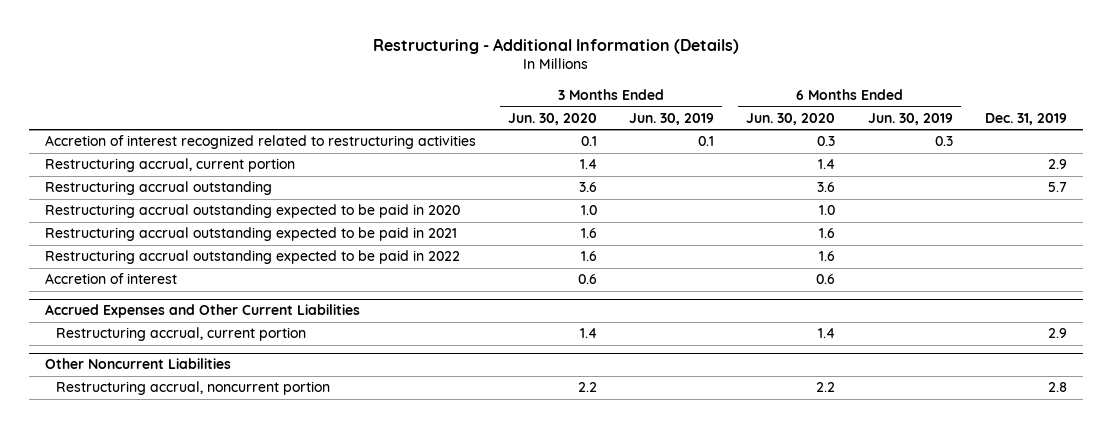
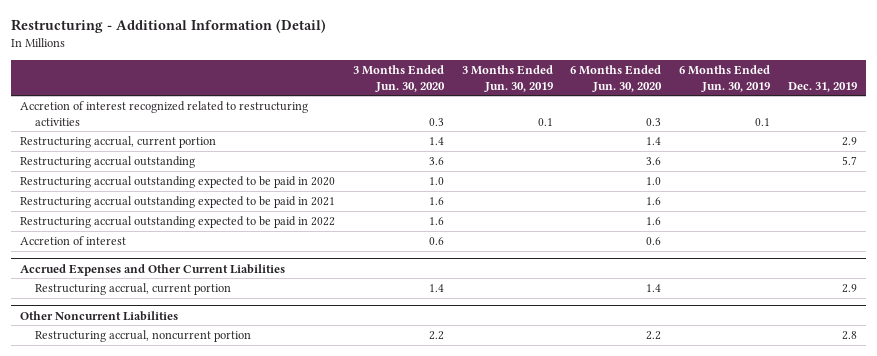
[372,37,739,54] Restructuring - Additional Information (Details) -> [10,19,326,34] Restructuring - Additional Information (Detail)
[581,136,598,147] 0.1 -> [428,117,444,126] 0.3
[934,136,953,147] 0.3 -> [755,117,771,126] 0.1

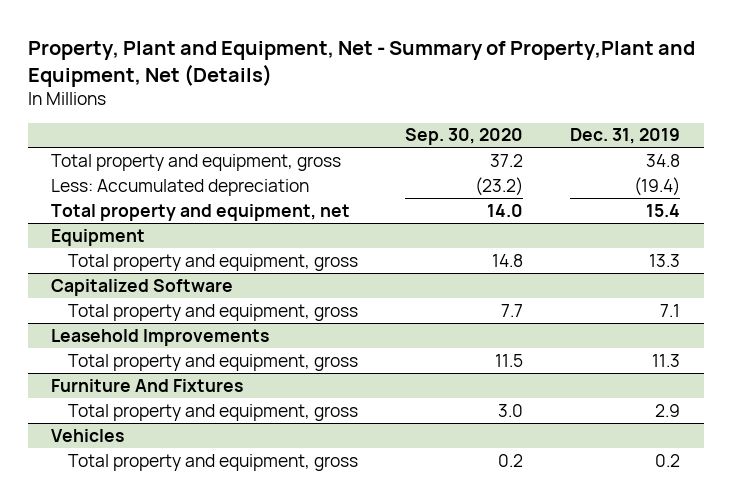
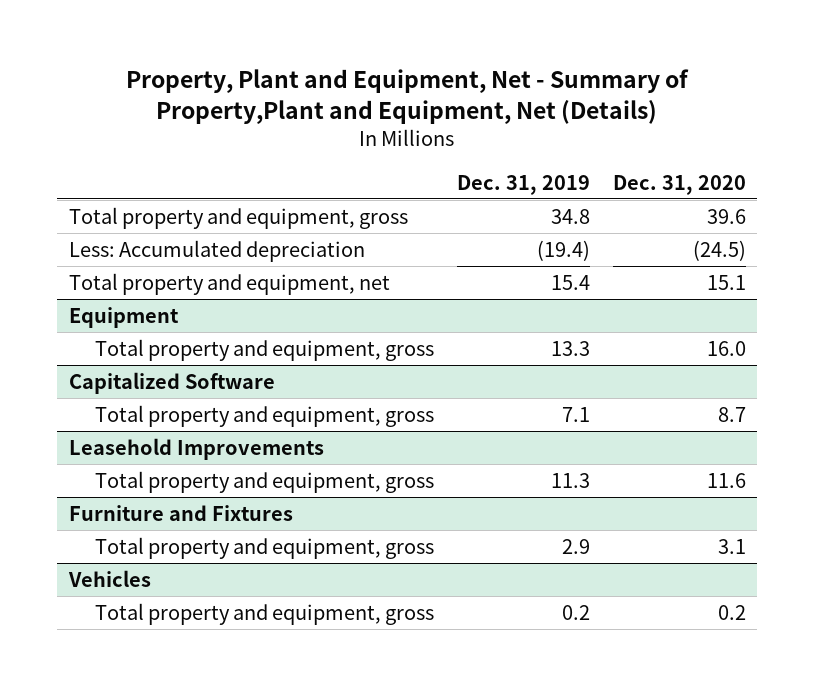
[405,128,524,146] Sep. 30, 2020 -> none
none -> [612,174,746,195] Dec. 31, 2020
[51,378,244,392] Furniture And Fixtures -> [68,504,293,521] Furniture and Fixtures

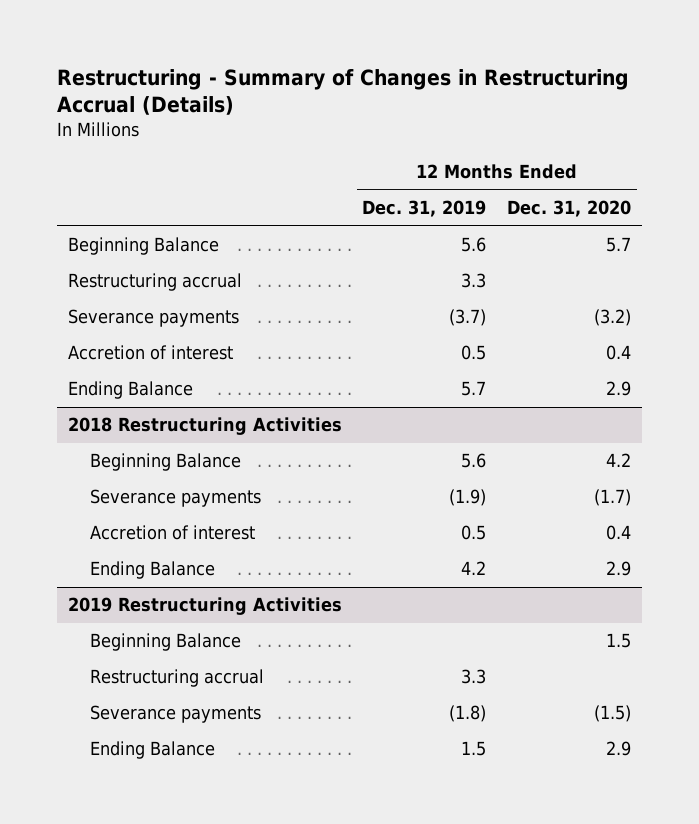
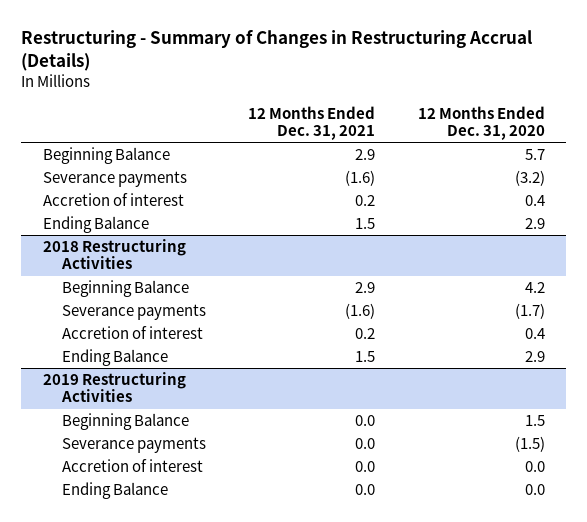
[362,200,487,218] Dec. 31, 2019 -> none
none -> [248,105,376,141] 12 Months Ended Dec. 31, 2021
[67,273,242,292] Restructuring accrual -> none
[90,669,265,688] Restructuring accrual -> none
none -> [61,458,203,472] Accretion of interest
[606,741,632,757] 2.9 -> [524,483,545,495] 0.0

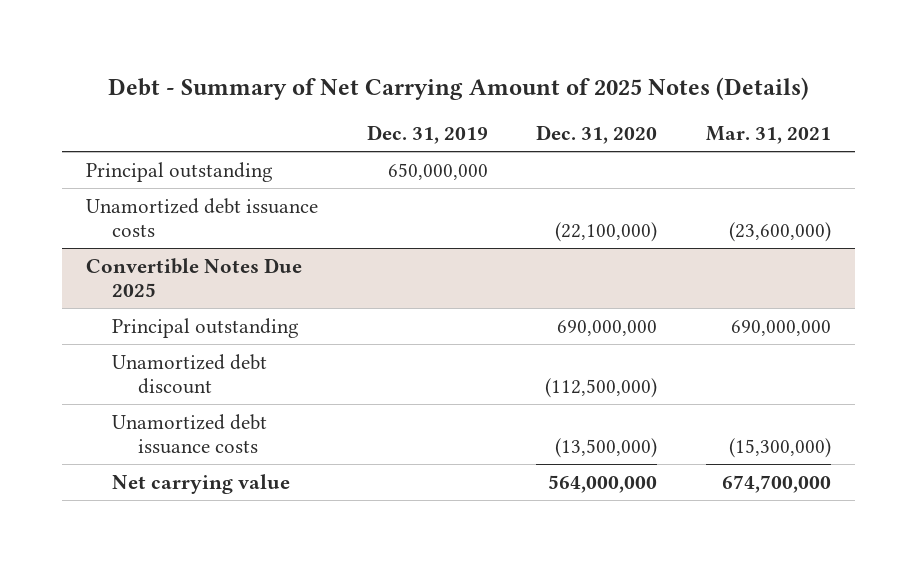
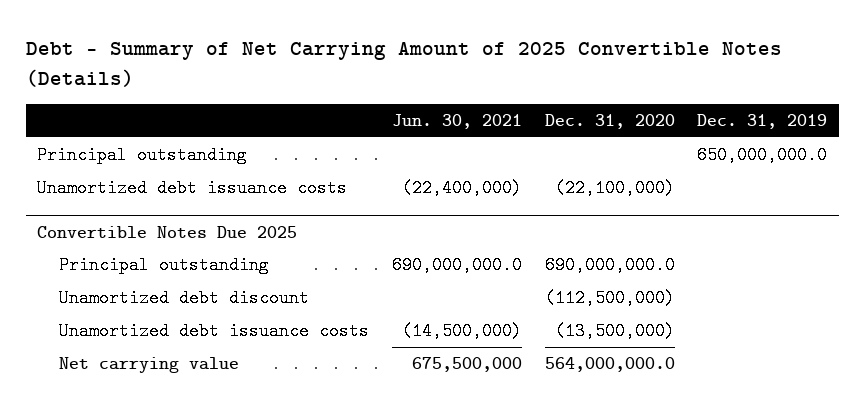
[107,76,809,100] Debt - Summary of Net Carrying Amount of 2025 Notes (Details) -> [25,42,782,87] Debt - Summary of Net Carrying Amount of 2025 Convertible Notes (Details)
[705,126,831,145] Mar. 31, 2021 -> none
none -> [391,114,522,130] Jun. 30, 2021
[387,162,488,180] 650,000,000 -> [697,146,828,165] 650,000,000.0
[557,319,658,336] 690,000,000 -> [544,256,675,275] 690,000,000.0
[548,474,658,493] 564,000,000 -> [544,357,675,373] 564,000,000.0

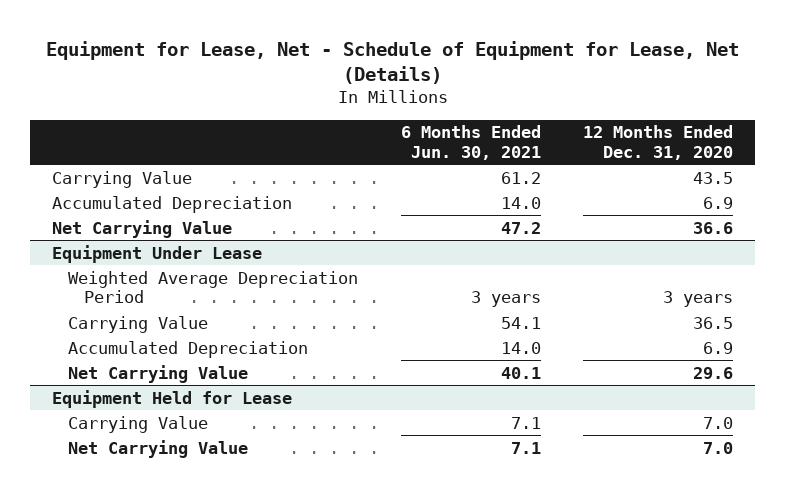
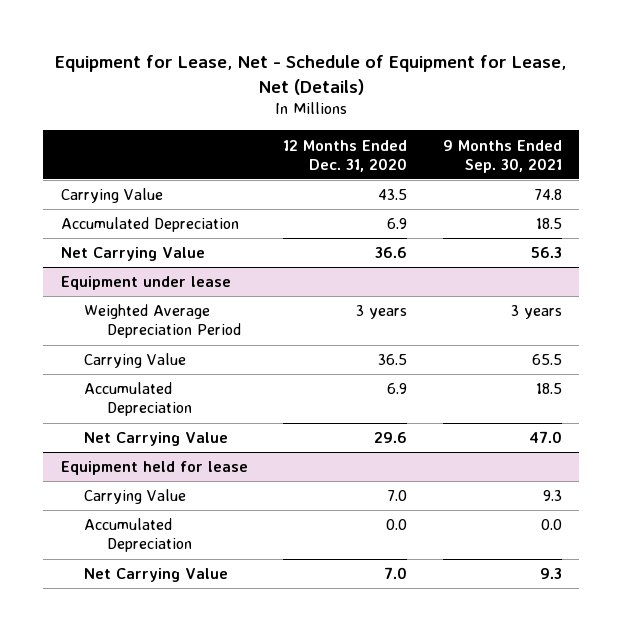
[400,125,541,160] 6 Months Ended Jun. 30, 2021 -> none
none -> [442,139,562,173] 9 Months Ended Sep. 30, 2021
[51,244,262,263] Equipment Under Lease -> [60,276,231,291] Equipment under lease
[51,389,292,408] Equipment Held for Lease -> [60,461,248,476] Equipment held for lease
none -> [83,518,193,553] Accumulated Depreciation

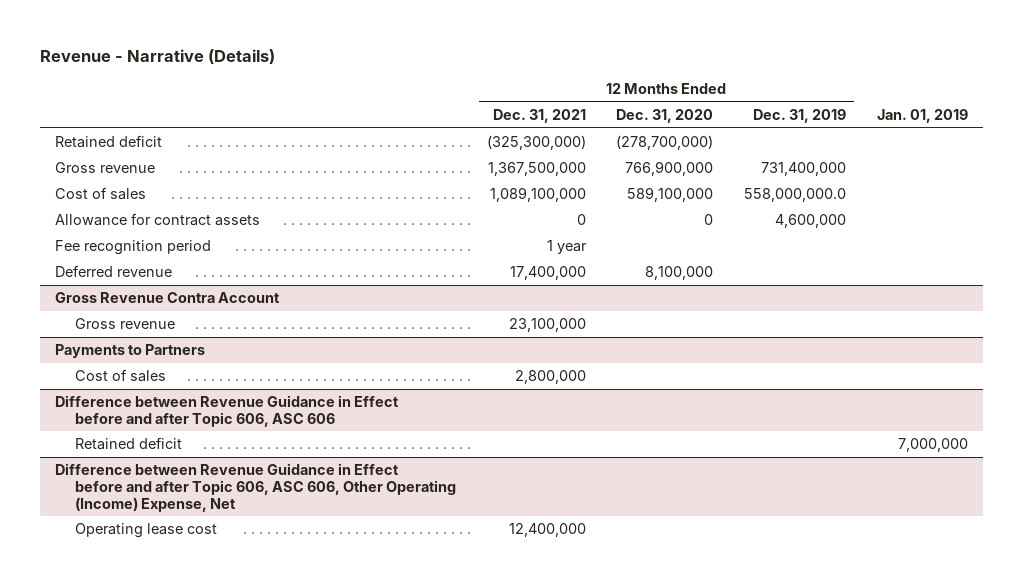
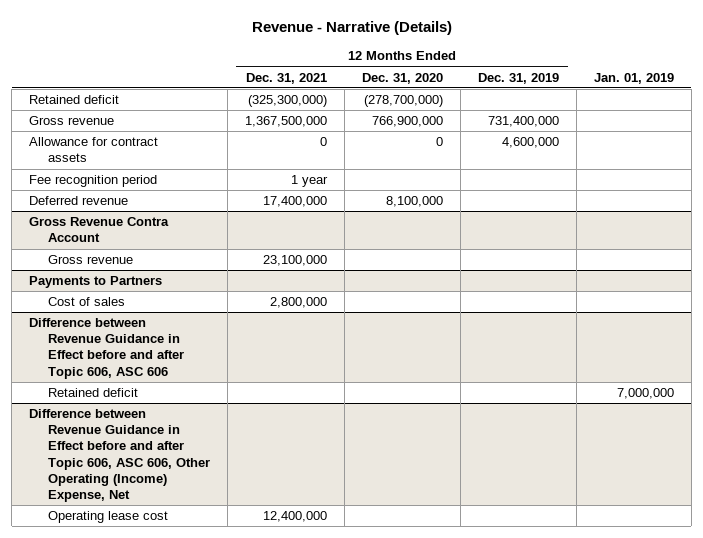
[55,187,147,201] Cost of sales -> none

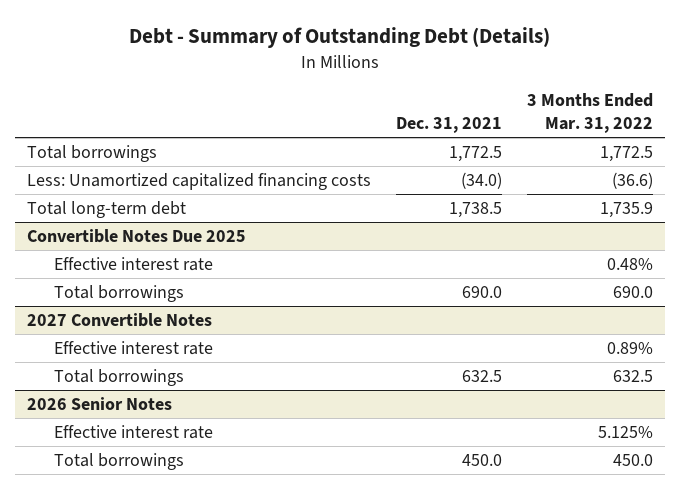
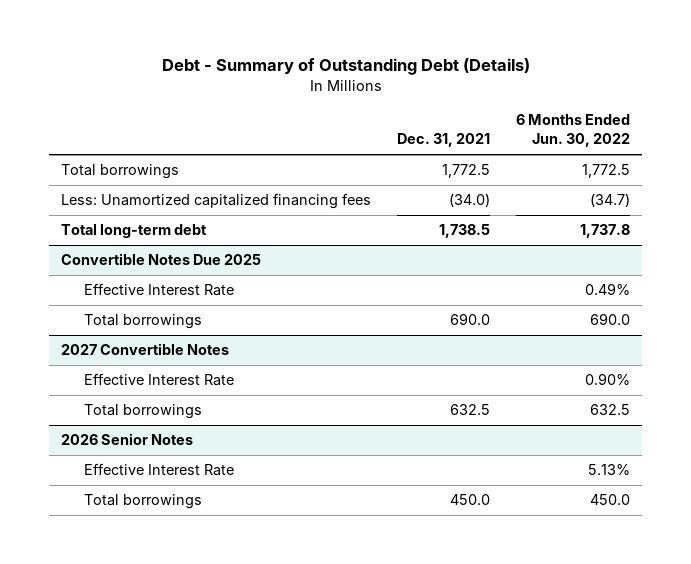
[526,92,653,134] 3 Months Ended Mar. 31, 2022 -> none
none -> [515,114,630,148] 6 Months Ended Jun. 30, 2022
[27,172,372,190] Less: Unamortized capitalized financing costs -> [61,193,372,210] Less: Unamortized capitalized financing fees
[53,256,213,271] Effective interest rate -> [83,283,234,297] Effective Interest Rate
[53,340,213,355] Effective interest rate -> [83,373,234,387] Effective Interest Rate
[53,424,213,439] Effective interest rate -> [83,463,234,477] Effective Interest Rate

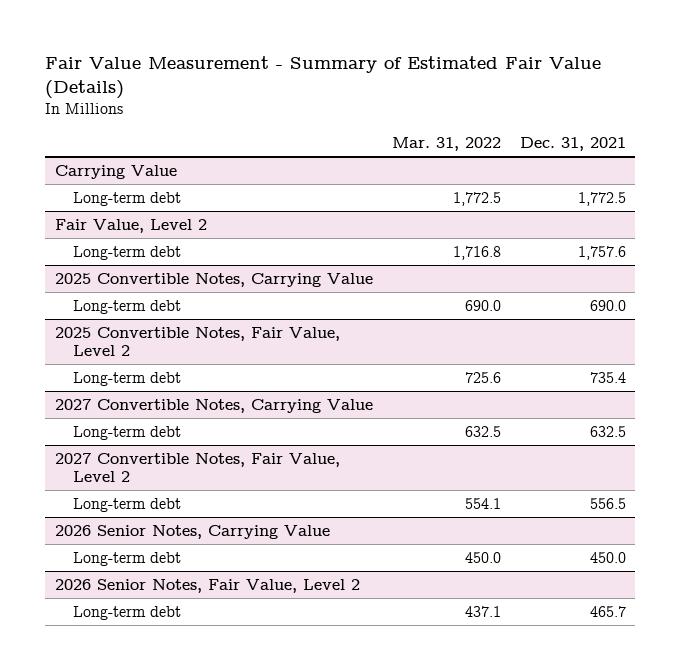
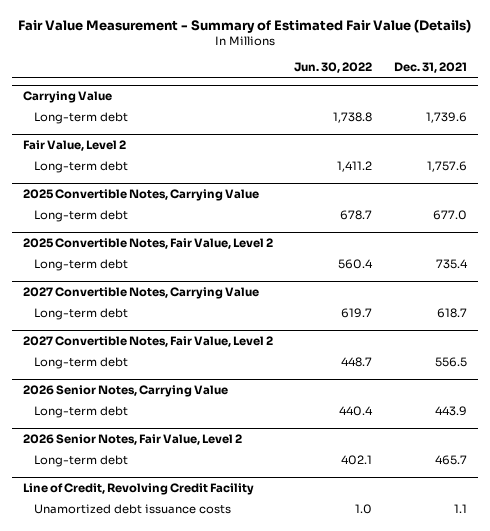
[391,137,501,152] Mar. 31, 2022 -> none
none -> [294,62,373,74] Jun. 30, 2022
[577,191,626,206] 1,772.5 -> [426,111,468,123] 1,739.6
[589,299,626,311] 690.0 -> [433,209,468,220] 677.0
[589,425,626,437] 632.5 -> [437,307,468,318] 618.7
[589,551,626,563] 450.0 -> [435,405,468,416] 443.9
none -> [22,482,254,495] Line of Credit, Revolving Credit Facility
none -> [33,503,231,514] Unamortized debt issuance costs

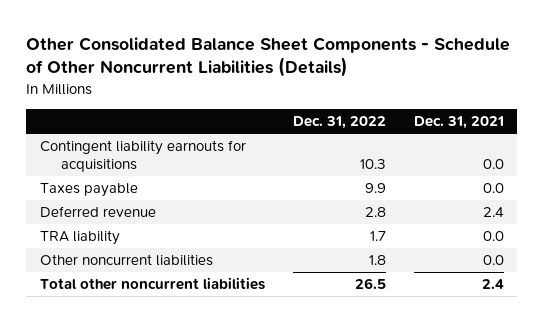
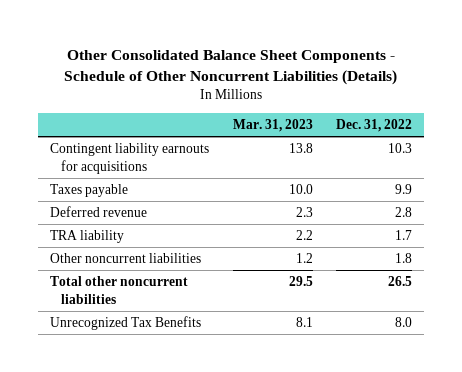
[413,116,504,130] Dec. 31, 2021 -> none
none -> [232,119,313,133] Mar. 31, 2023
none -> [50,316,202,331] Unrecognized Tax Benefits

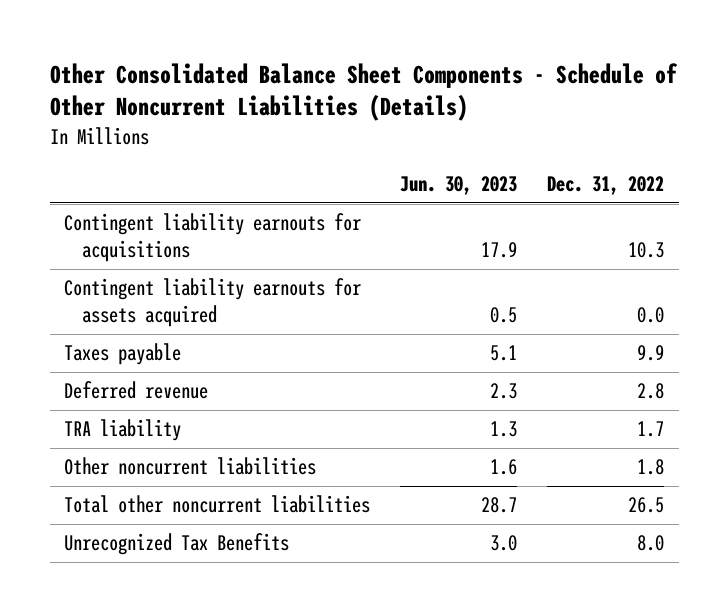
[232,119,313,133] Mar. 31, 2023 -> none
none -> [400,176,518,196] Jun. 30, 2023
none -> [64,278,362,328] Contingent liability earnouts for assets acquired

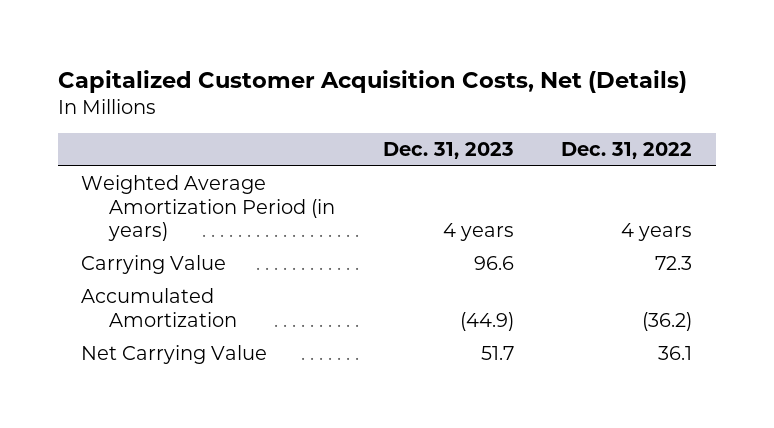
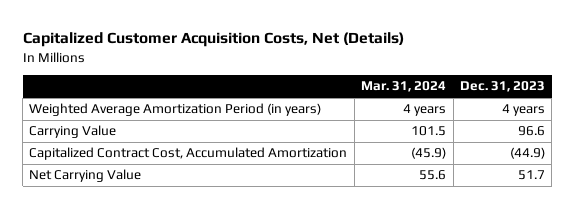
[561,142,693,160] Dec. 31, 2022 -> none
none -> [361,81,447,93] Mar. 31, 2024
[81,288,238,327] Accumulated Amortization -> [29,147,348,161] Capitalized Contract Cost, Accumulated Amortization

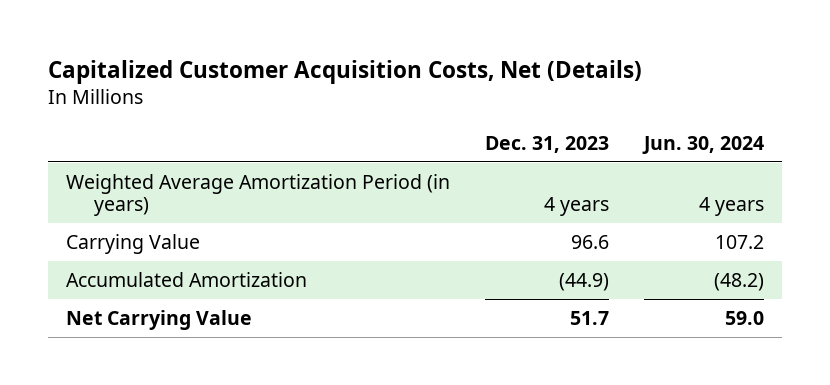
[361,81,447,93] Mar. 31, 2024 -> none
none -> [642,135,765,154] Jun. 30, 2024
[29,147,348,161] Capitalized Contract Cost, Accumulated Amortization -> [65,271,307,287] Accumulated Amortization

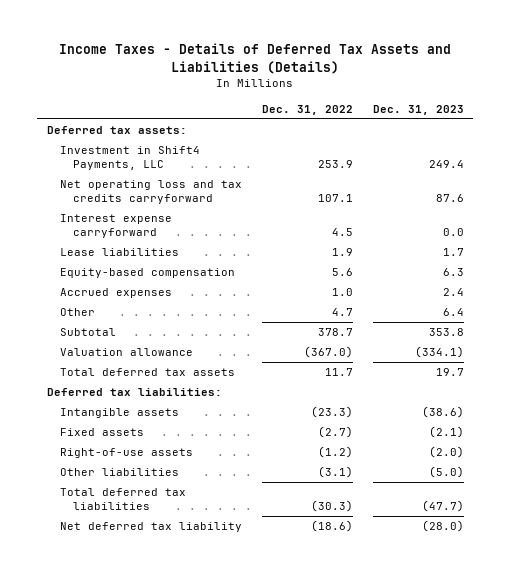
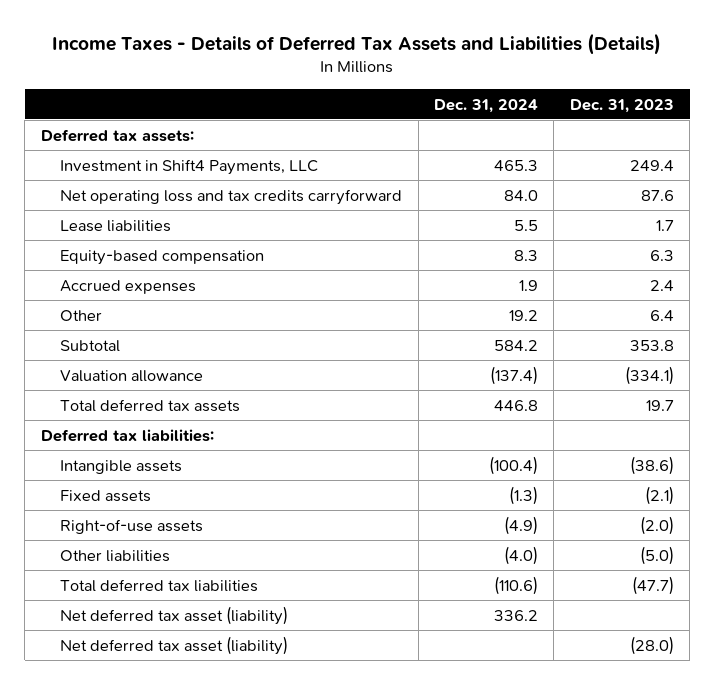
[261,104,353,115] Dec. 31, 2022 -> none
none -> [434,98,539,113] Dec. 31, 2024
[59,214,172,238] Interest expense carryforward -> none
none -> [60,605,289,625] Net deferred tax asset (liability)
[59,522,242,533] Net deferred tax liability -> [60,635,289,655] Net deferred tax asset (liability)

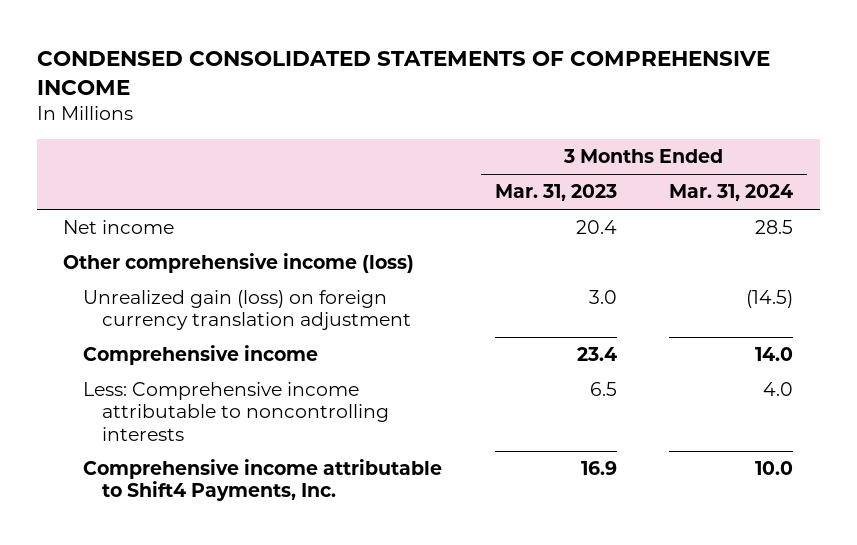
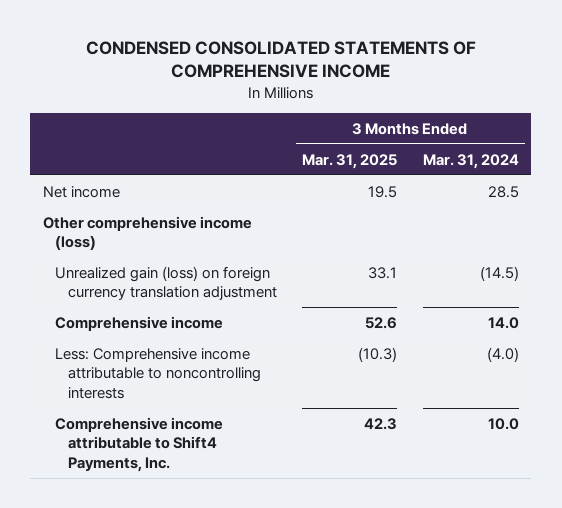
[494,184,617,202] Mar. 31, 2023 -> none
none -> [302,153,398,169] Mar. 31, 2025
[763,382,794,397] 4.0 -> [486,346,519,362] (4.0)

